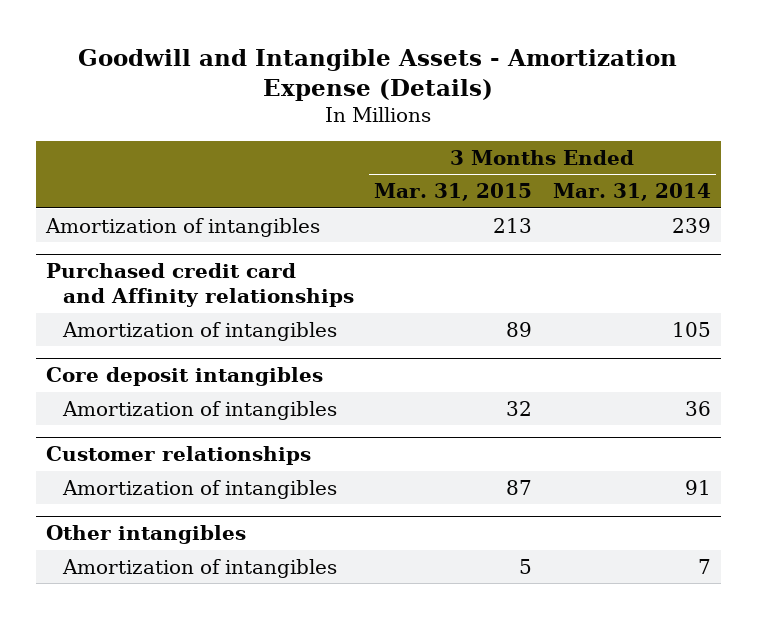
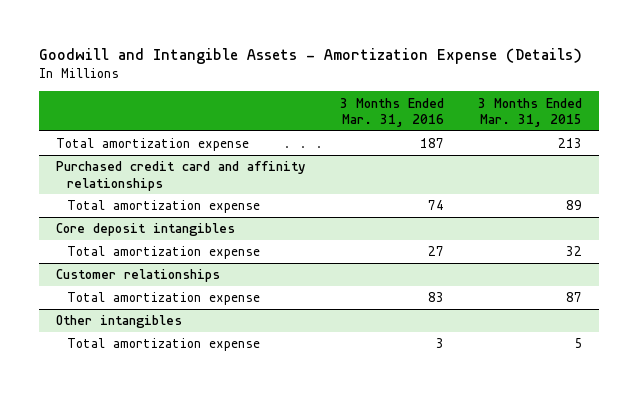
[552,183,711,202] Mar. 31, 2014 -> none
none -> [339,97,444,128] 3 Months Ended Mar. 31, 2016
[44,217,320,237] Amortization of intangibles -> [55,138,249,152] Total amortization expense
[45,263,354,308] Purchased credit card and Affinity relationships -> [55,161,306,191] Purchased credit card and affinity relationships
[61,321,337,341] Amortization of intangibles -> [66,200,260,214] Total amortization expense
[61,400,337,420] Amortization of intangibles -> [66,246,260,260] Total amortization expense
[61,479,337,499] Amortization of intangibles -> [66,292,260,306] Total amortization expense
[61,558,337,578] Amortization of intangibles -> [66,338,260,352] Total amortization expense

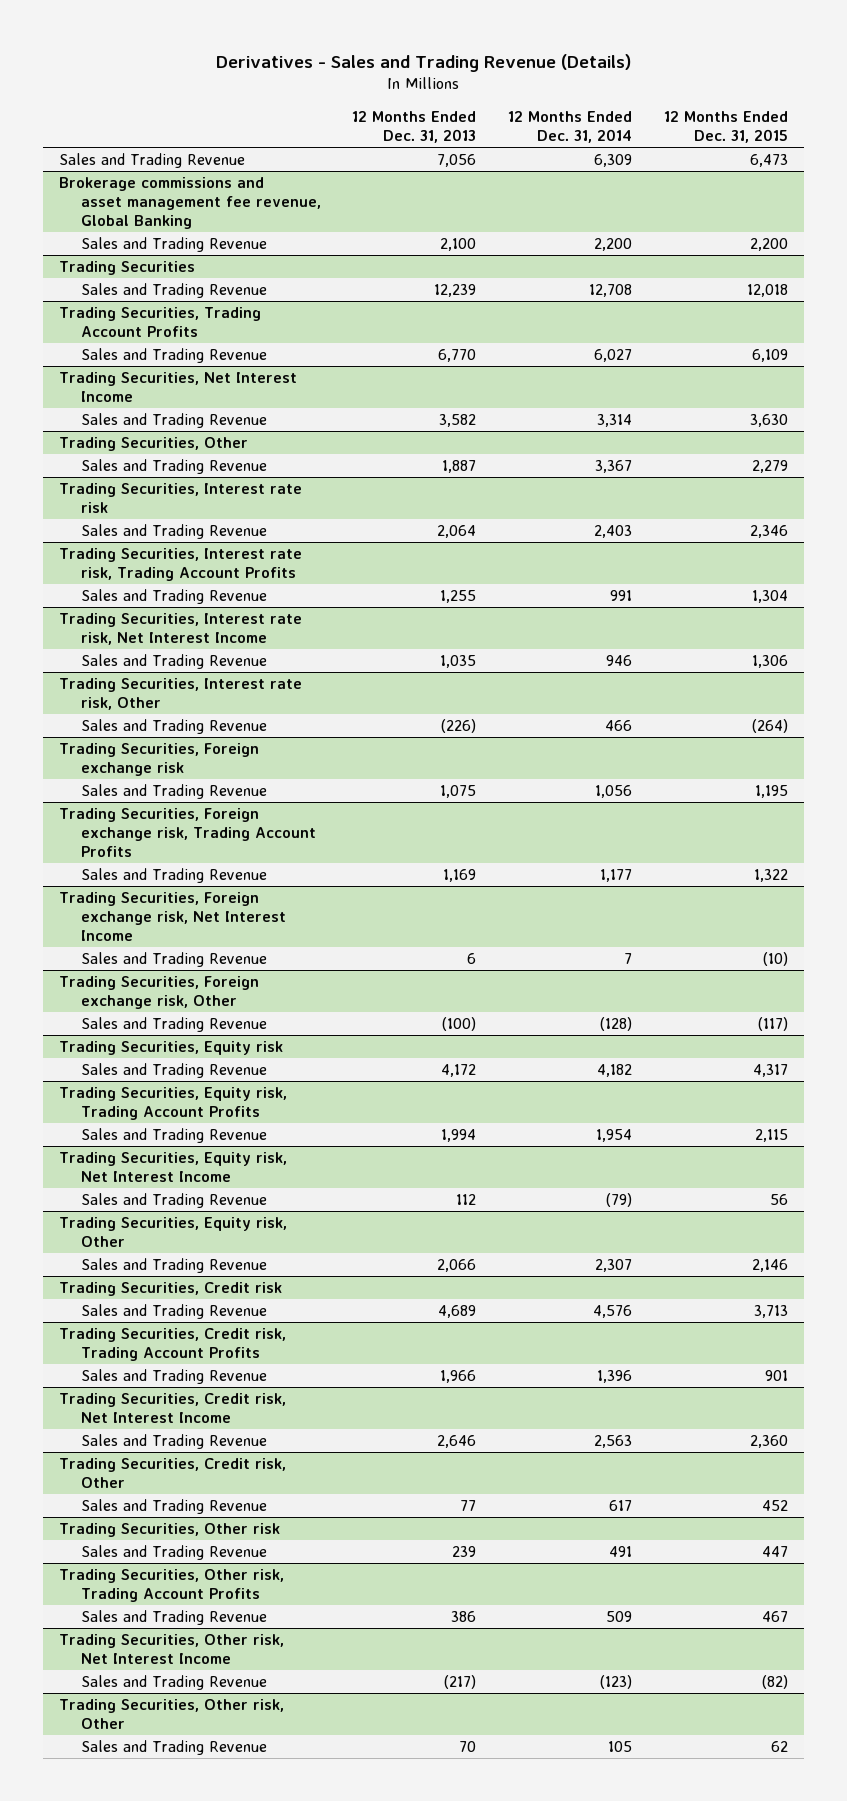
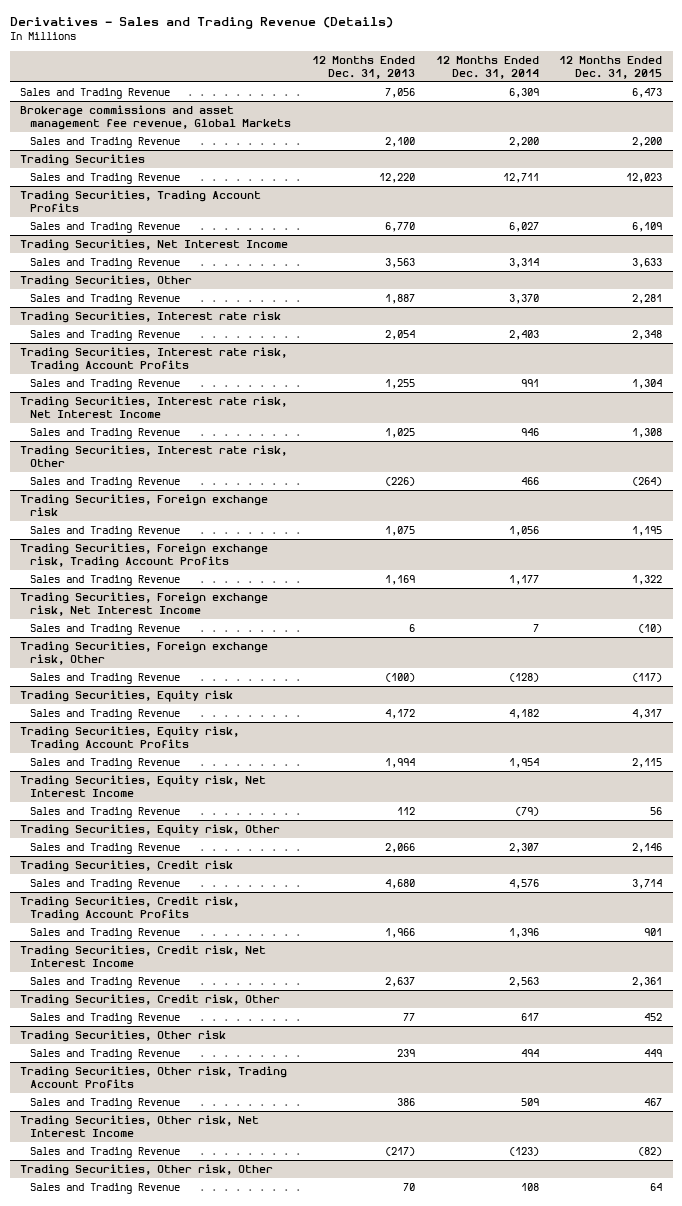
[58,177,321,229] Brokerage commissions and asset management fee revenue, Global Banking -> [19,104,292,130] Brokerage commissions and asset management fee revenue, Global Markets
[434,284,477,298] 12,239 -> [378,172,415,183] 12,220
[589,284,633,298] 12,708 -> [502,172,539,183] 12,711
[746,284,788,298] 12,018 -> [626,172,663,183] 12,023
[439,414,477,428] 3,582 -> [384,257,415,268] 3,563
[749,414,788,428] 3,630 -> [632,257,663,268] 3,633
[595,460,633,474] 3,367 -> [508,293,539,304] 3,370
[751,460,788,474] 2,279 -> [632,293,663,304] 2,281
[437,525,477,539] 2,064 -> [384,329,415,340] 2,054
[749,525,788,539] 2,346 -> [632,329,663,340] 2,348
[440,655,477,669] 1,035 -> [384,427,415,438] 1,025
[751,655,788,669] 1,306 -> [632,427,663,438] 1,308
[438,1305,477,1319] 4,689 -> [384,878,415,889] 4,680
[753,1305,788,1319] 3,713 -> [632,878,663,889] 3,714
[437,1435,477,1449] 2,646 -> [384,976,415,987] 2,637
[749,1435,788,1449] 2,360 -> [632,976,663,987] 2,361
[609,1546,633,1558] 491 -> [520,1048,539,1057] 494
[761,1546,788,1558] 447 -> [644,1048,663,1057] 449
[608,1741,633,1753] 105 -> [520,1182,539,1191] 108
[770,1741,788,1753] 62 -> [650,1182,663,1191] 64

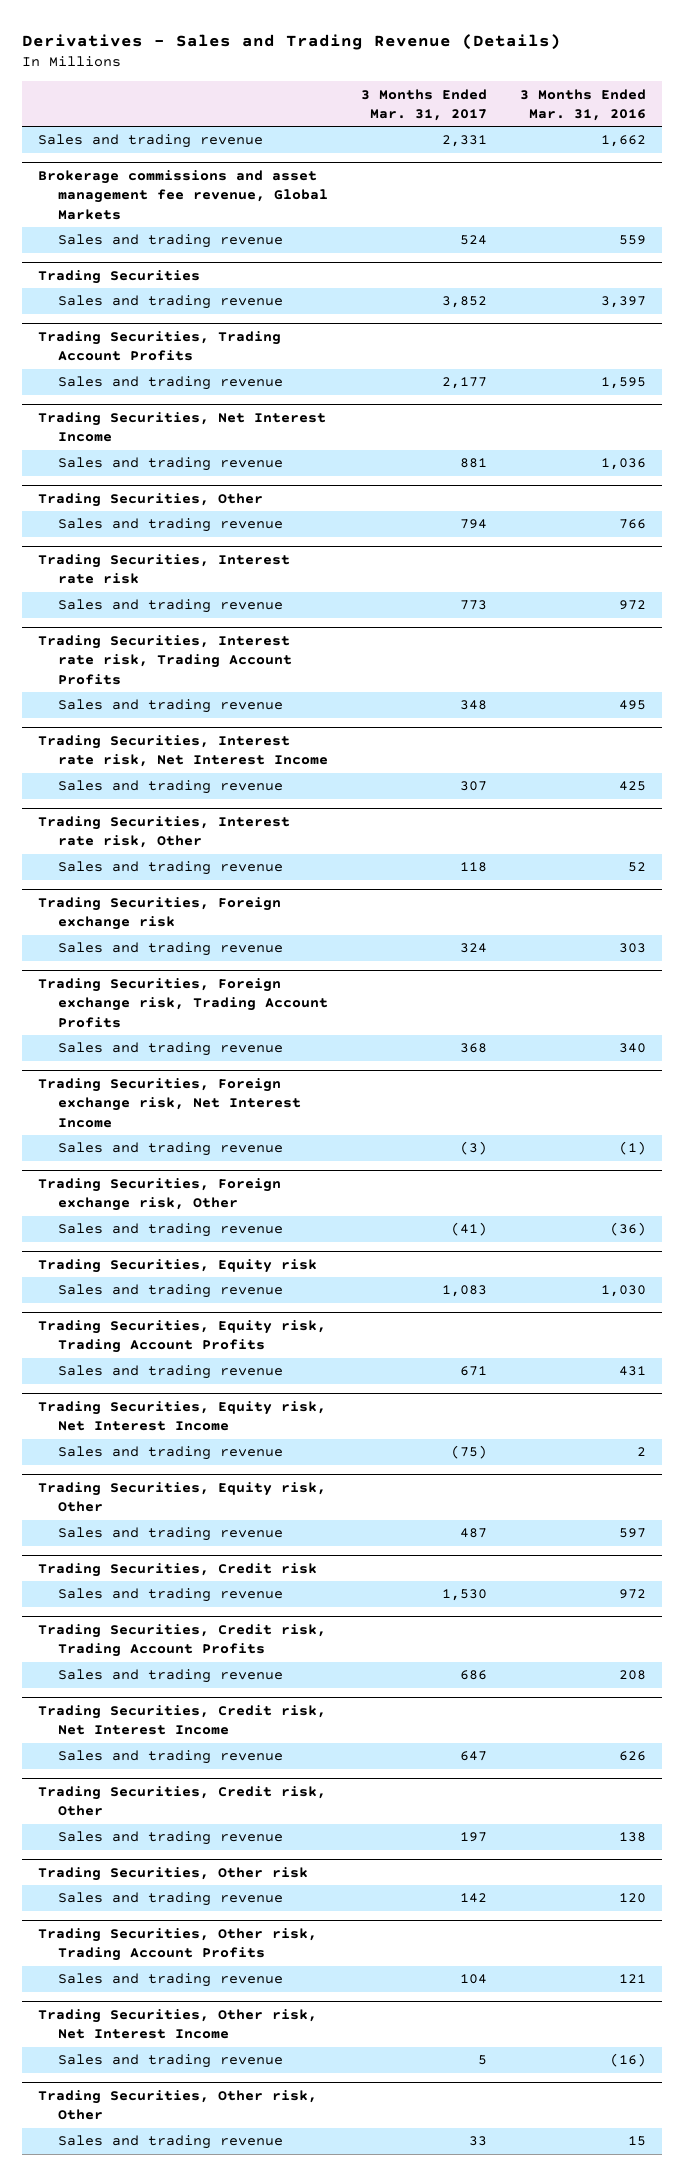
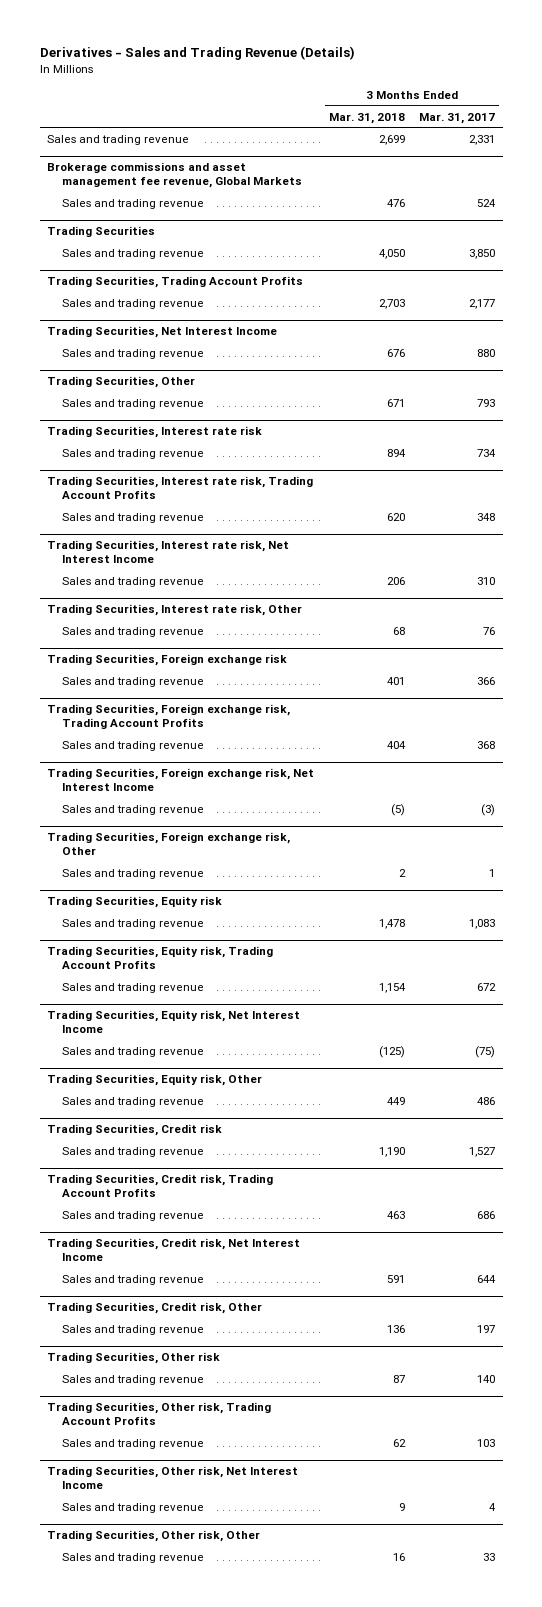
[519,88,646,121] 3 Months Ended Mar. 31, 2016 -> none
none -> [328,112,405,124] Mar. 31, 2018
[442,296,488,309] 3,852 -> [469,248,496,259] 3,850
[460,458,488,469] 881 -> [477,348,496,357] 880
[460,519,488,530] 794 -> [477,398,496,407] 793
[460,600,488,611] 773 -> [477,448,497,457] 734
[460,781,488,792] 307 -> [477,576,496,585] 310
[460,862,488,873] 118 -> [483,626,496,635] 76
[460,943,488,954] 324 -> [477,676,496,685] 366
[451,1222,488,1237] (41) -> [489,868,496,877] 1
[460,1366,488,1377] 671 -> [477,982,497,991] 672
[460,1528,488,1539] 487 -> [477,1096,496,1105] 486
[442,1589,488,1602] 1,530 -> [469,1146,496,1157] 1,527
[460,1751,488,1762] 647 -> [477,1274,497,1283] 644
[460,1893,488,1904] 142 -> [477,1374,496,1383] 140
[460,1974,488,1985] 104 -> [477,1438,496,1447] 103
[478,2055,488,2066] 5 -> [489,1502,497,1511] 4

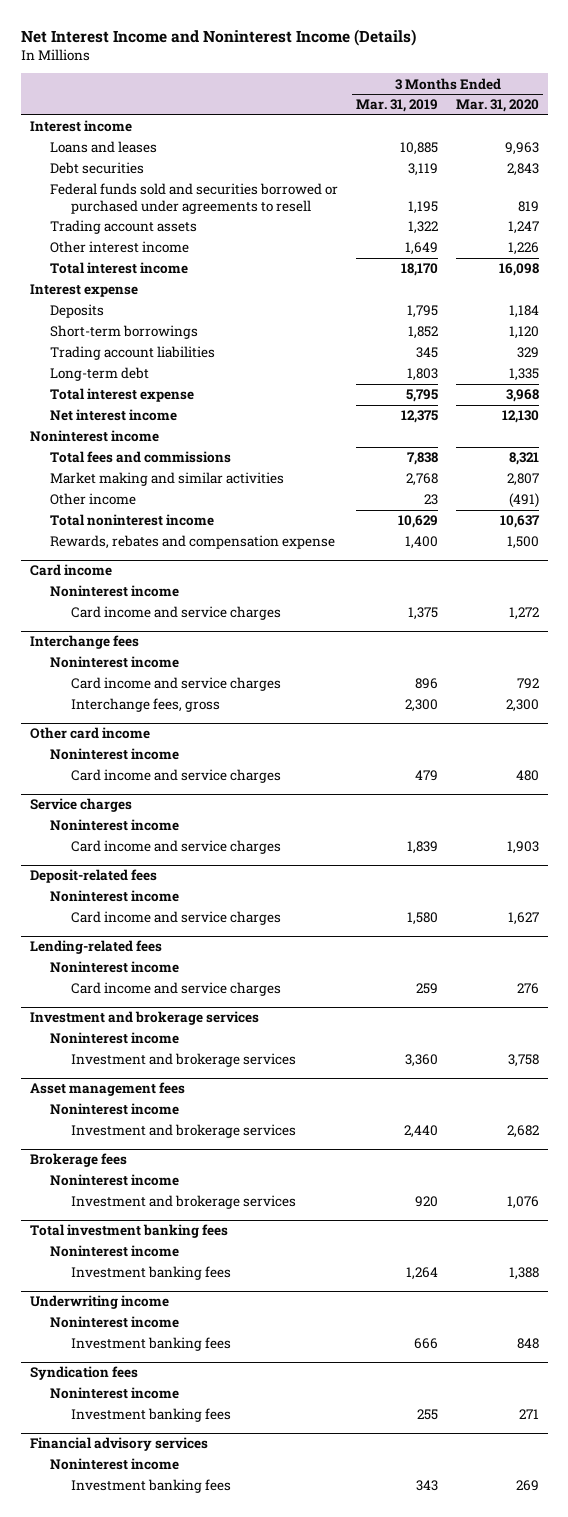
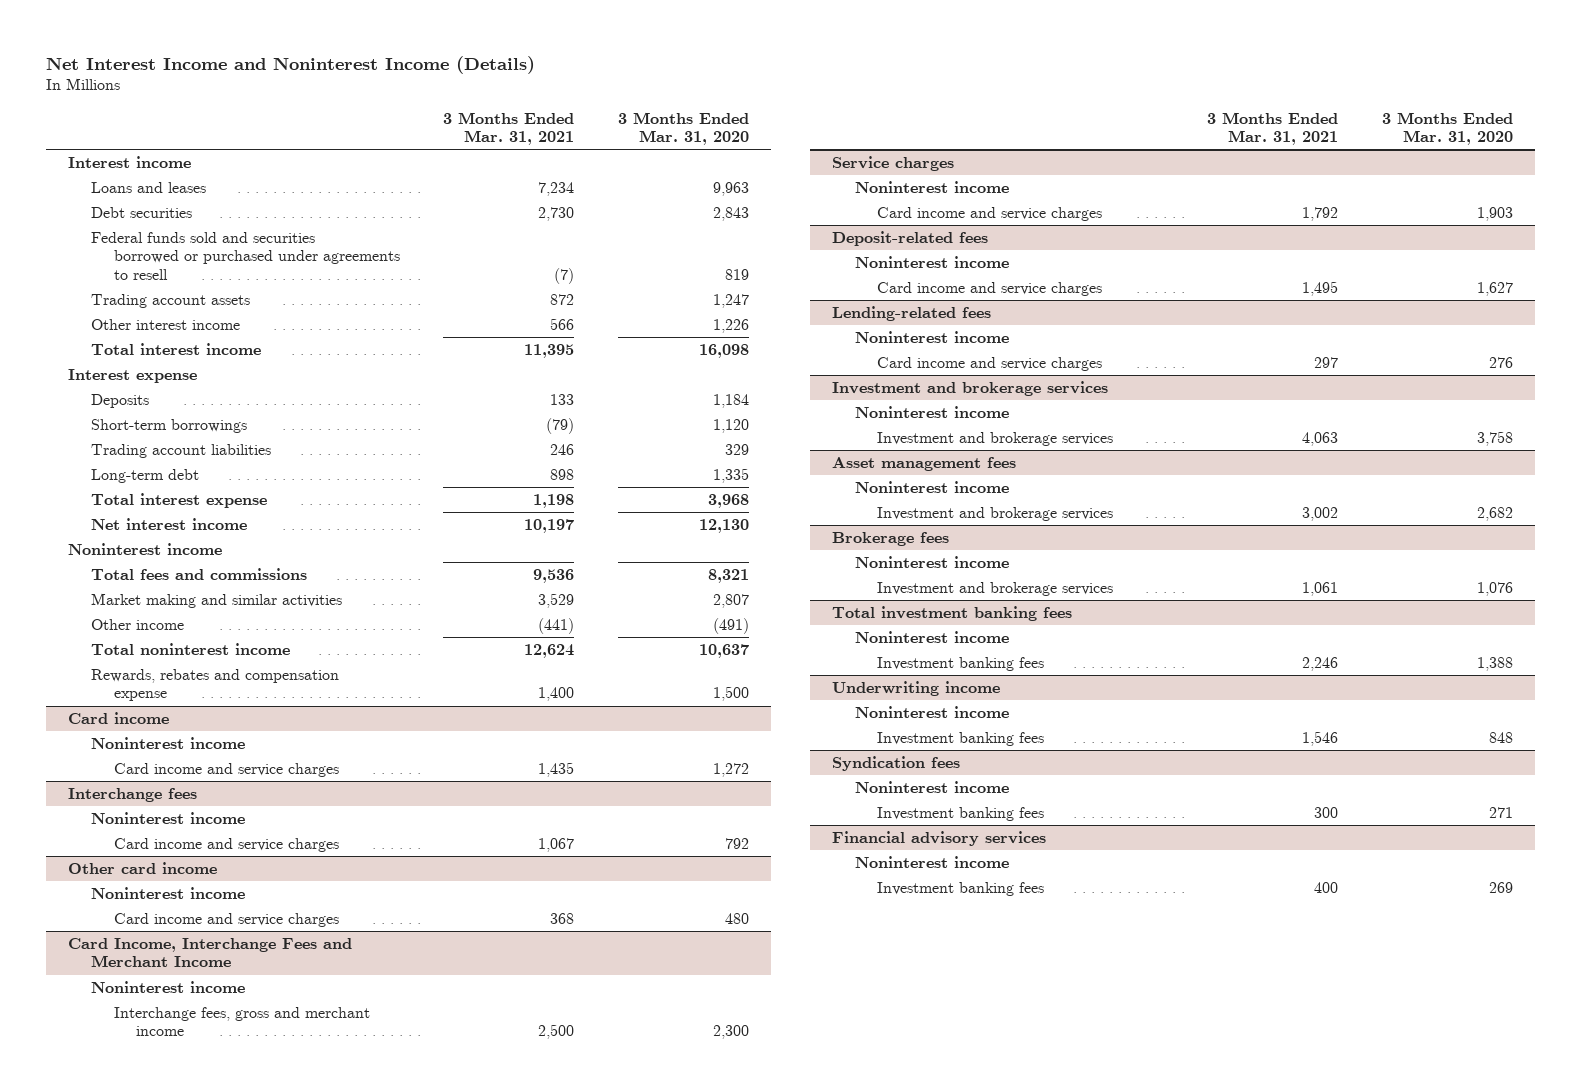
[356,99,439,113] Mar. 31, 2019 -> none
none -> [443,111,575,146] 3 Months Ended Mar. 31, 2021
[71,698,221,713] Interchange fees, gross -> none
none -> [67,937,352,968] Card Income, Interchange Fees and Merchant Income
none -> [90,980,245,993] Noninterest income
none -> [113,1006,370,1037] Interchange fees, gross and merchant income

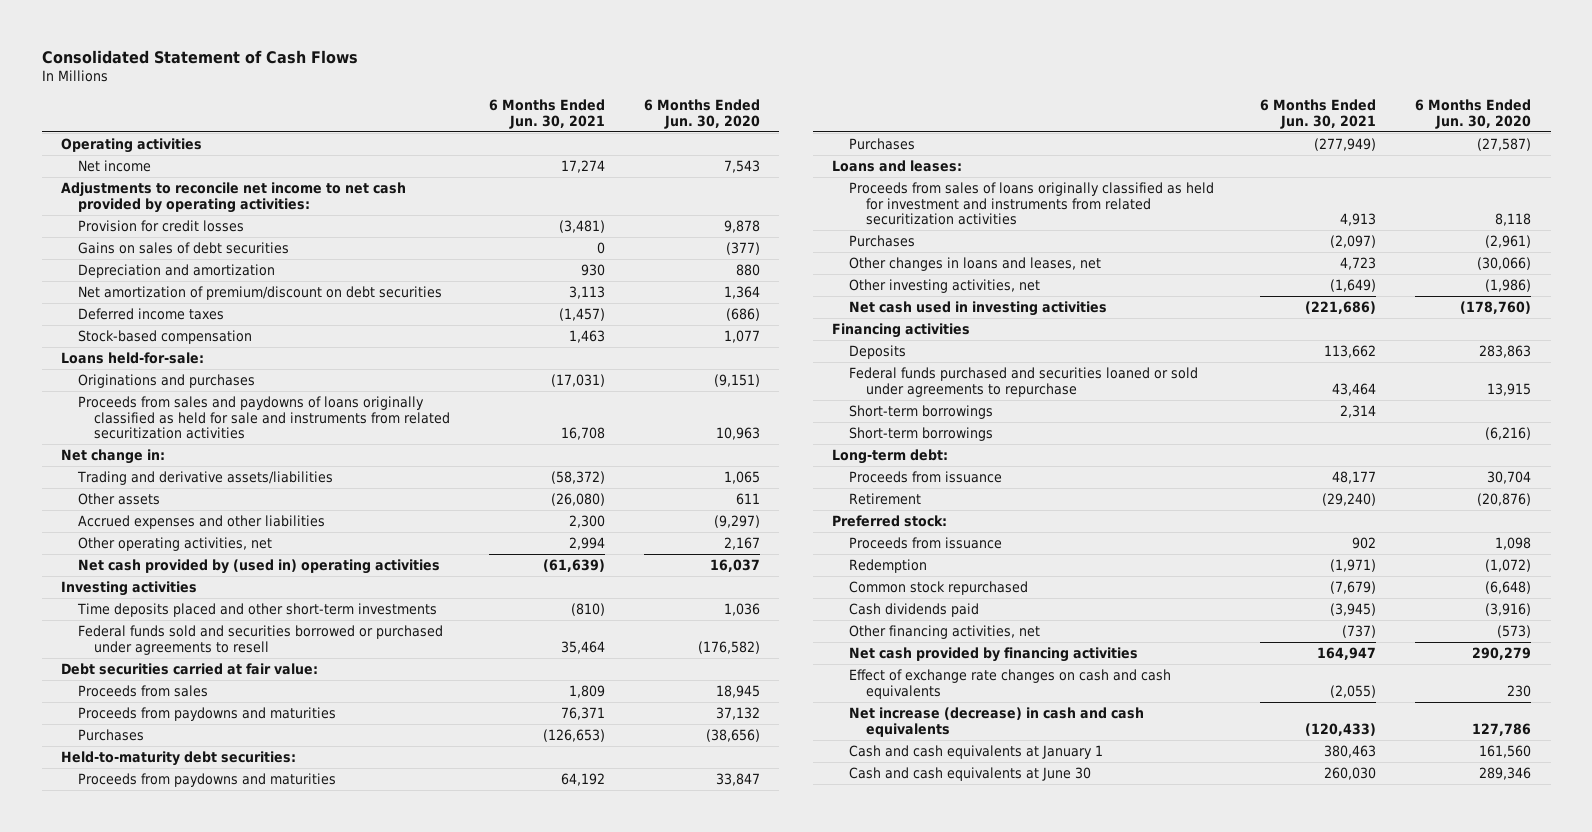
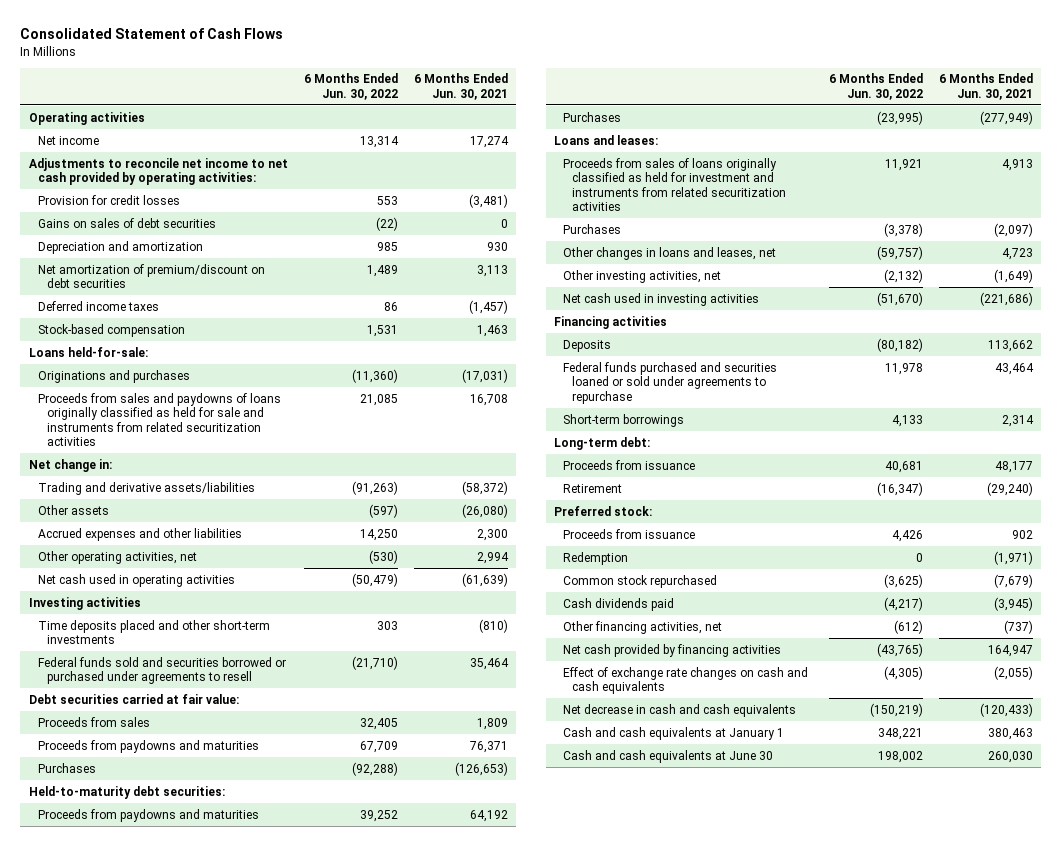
[643,99,760,129] 6 Months Ended Jun. 30, 2020 -> none
none -> [303,73,398,100] 6 Months Ended Jun. 30, 2022
[77,558,440,574] Net cash provided by (used in) operating activities -> [37,573,235,587] Net cash used in operating activities
[849,426,994,441] Short-term borrowings -> none
[849,706,1145,737] Net increase (decrease) in cash and cash equivalents -> [563,703,797,717] Net decrease in cash and cash equivalents

